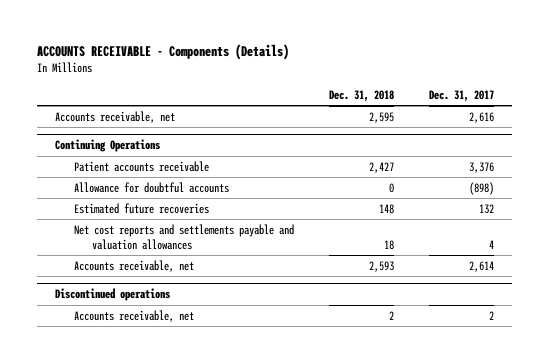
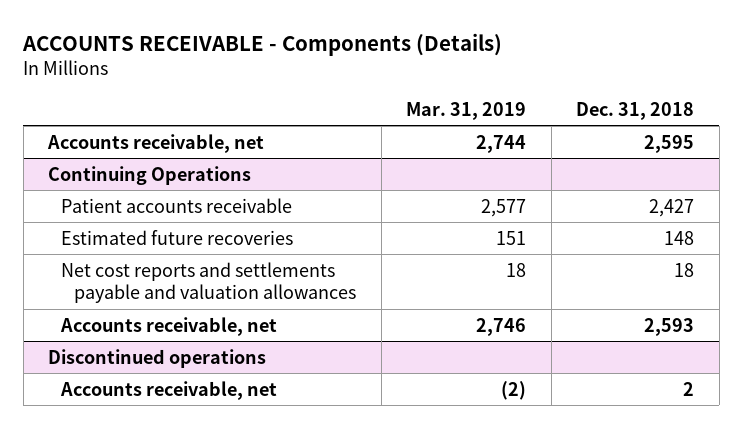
[429,89,495,102] Dec. 31, 2017 -> none
none -> [406,101,527,120] Mar. 31, 2019
[73,181,229,193] Allowance for doubtful accounts -> none

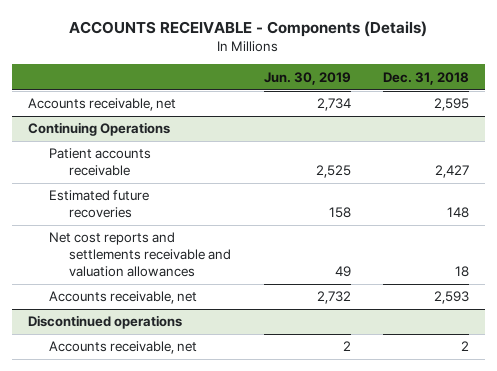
[406,101,527,120] Mar. 31, 2019 -> none
none -> [263,71,351,85] Jun. 30, 2019
[61,261,357,304] Net cost reports and settlements payable and valuation allowances -> [48,232,232,277] Net cost reports and settlements receivable and valuation allowances

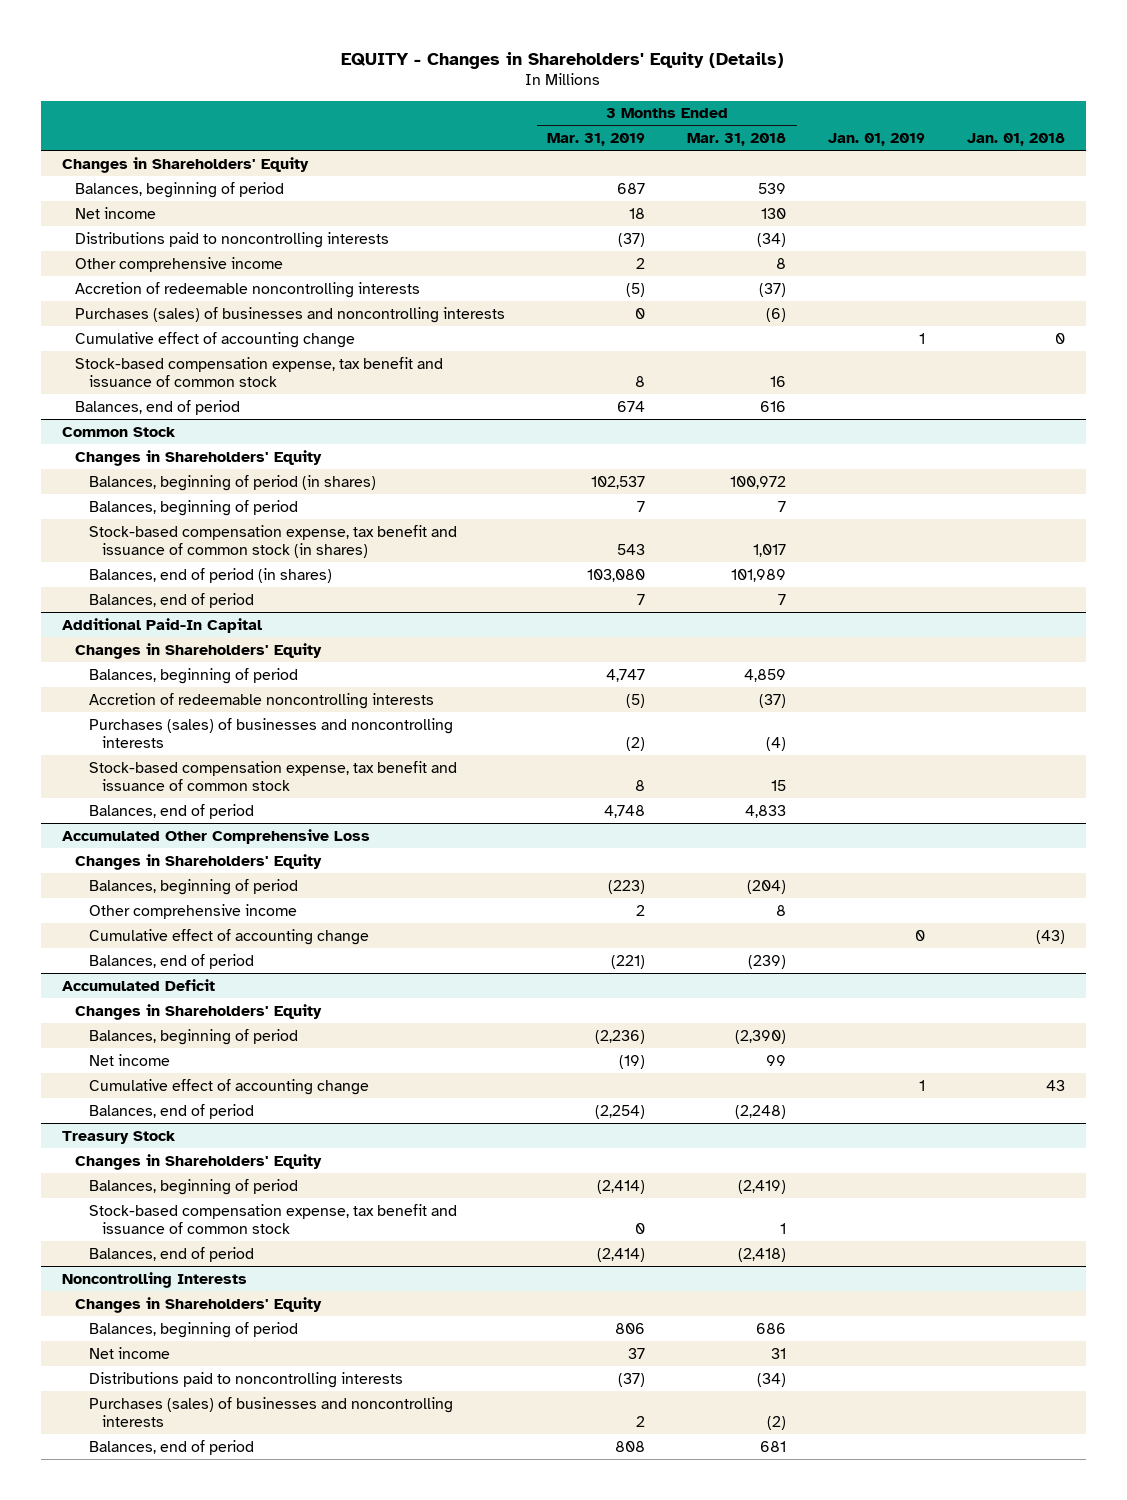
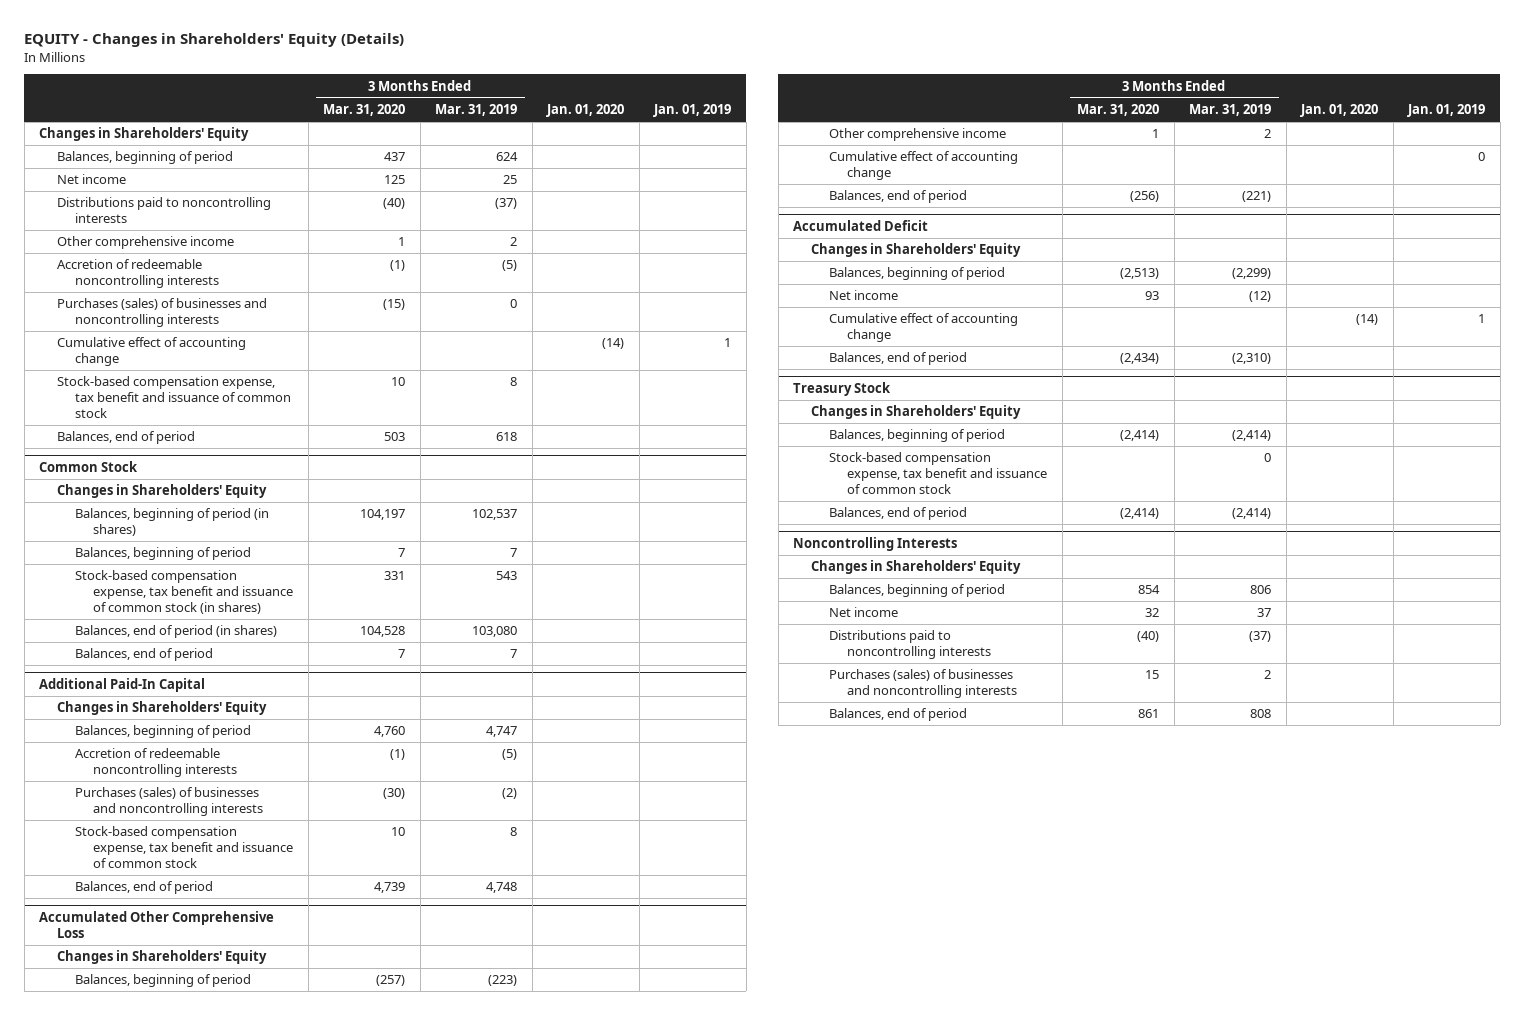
[687,132,787,146] Mar. 31, 2018 -> none
[966,132,1065,146] Jan. 01, 2018 -> none
none -> [323,104,406,117] Mar. 31, 2020
none -> [546,104,625,118] Jan. 01, 2020
[617,182,646,194] 687 -> [496,152,519,162] 624
[629,207,646,219] 18 -> [503,175,518,185] 25
[617,400,646,412] 674 -> [496,432,518,442] 618
[595,1029,646,1044] (2,236) -> [1232,268,1272,280] (2,299)
[619,1054,646,1069] (19) -> [1249,291,1272,303] (12)
[595,1104,646,1119] (2,254) -> [1232,353,1272,365] (2,310)

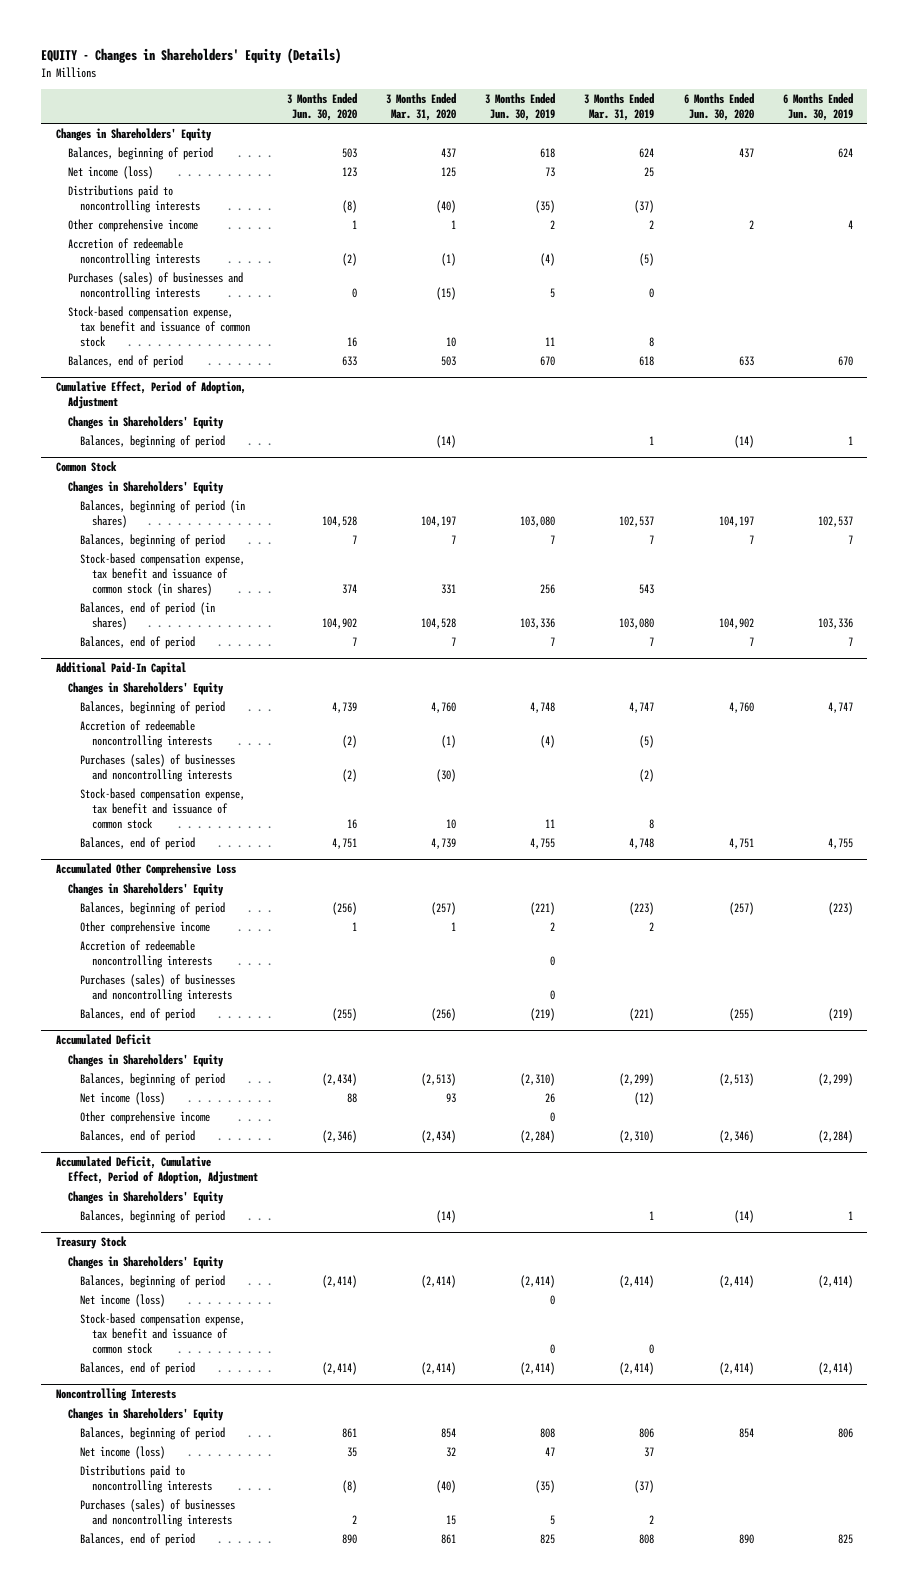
[546,104,625,118] Jan. 01, 2020 -> none
[653,104,732,118] Jan. 01, 2019 -> none
none -> [286,92,357,121] 3 Months Ended Jun. 30, 2020
none -> [485,92,556,121] 3 Months Ended Jun. 30, 2019
none -> [683,92,754,121] 6 Months Ended Jun. 30, 2020
none -> [782,92,853,121] 6 Months Ended Jun. 30, 2019
[57,174,127,185] Net income -> [67,165,153,179] Net income (loss)
[57,337,247,367] Cumulative effect of accounting change -> none
none -> [55,381,246,410] Cumulative Effect, Period of Adoption, Adjustment
none -> [67,415,224,429] Changes in Shareholders' Equity
none -> [79,434,225,448] Balances, beginning of period
[829,151,1019,181] Cumulative effect of accounting change -> none
none -> [79,939,212,968] Accretion of redeemable noncontrolling interests
none -> [79,973,235,1002] Purchases (sales) of businesses and noncontrolling interests
[829,313,1019,343] Cumulative effect of accounting change -> none
[829,290,899,301] Net income -> [79,1091,165,1105] Net income (loss)
none -> [79,1110,210,1124] Other comprehensive income
none -> [55,1156,258,1185] Accumulated Deficit, Cumulative Effect, Period of Adoption, Adjustment
none -> [67,1190,224,1204] Changes in Shareholders' Equity
none -> [79,1209,225,1223] Balances, beginning of period
none -> [79,1293,165,1307] Net income (loss)
[829,607,899,618] Net income -> [79,1445,165,1459] Net income (loss)

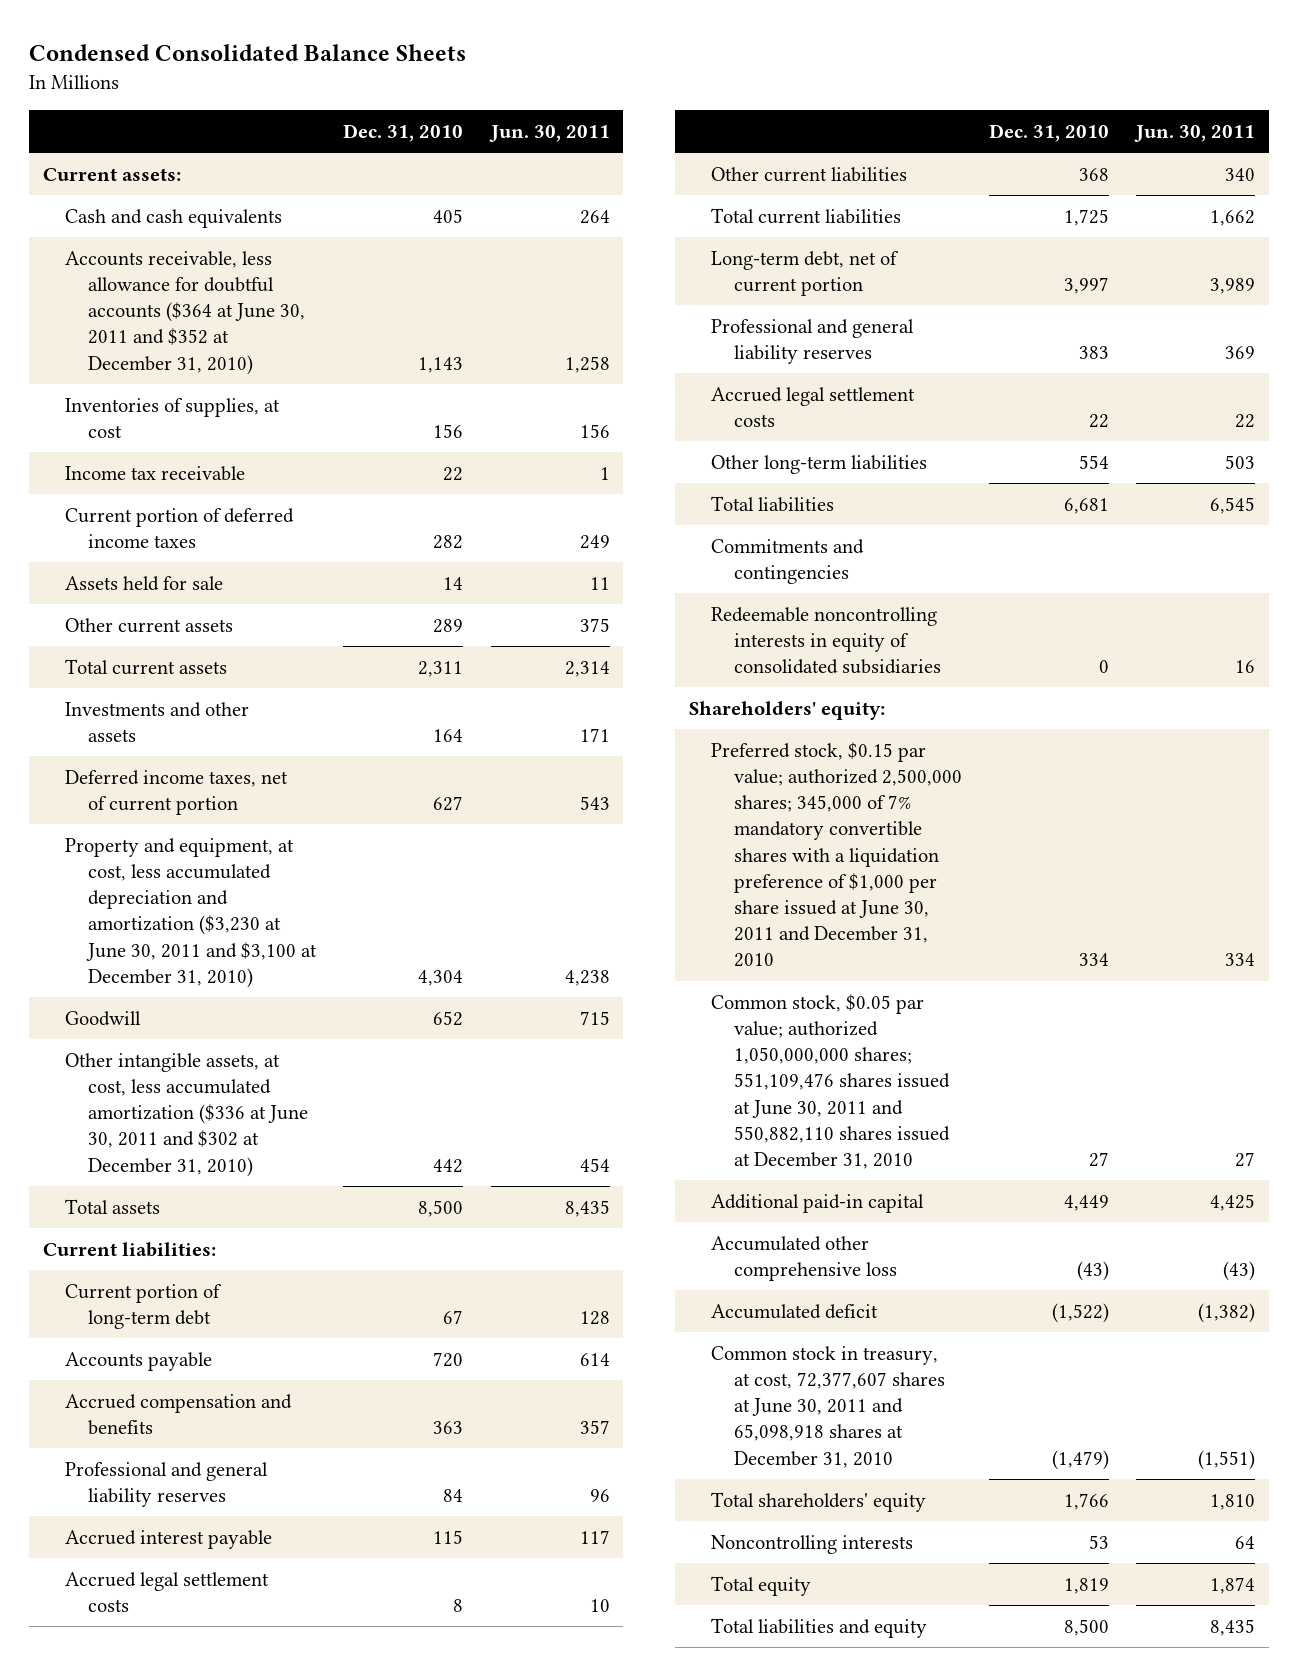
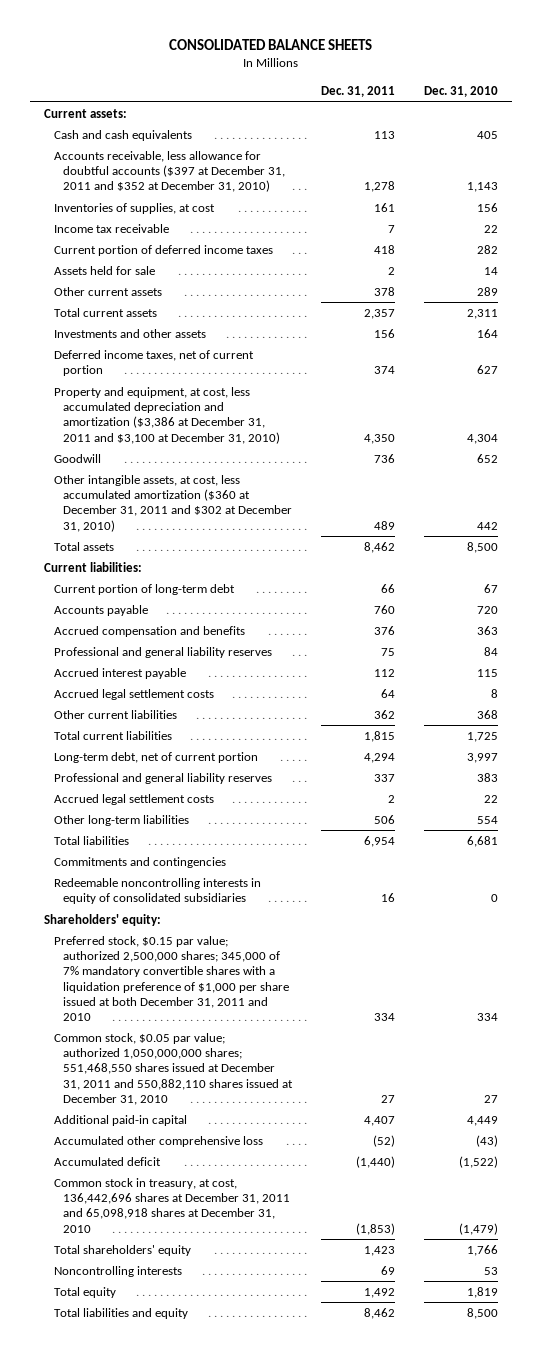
[29,44,467,62] Condensed Consolidated Balance Sheets -> [169,39,373,51] CONSOLIDATED BALANCE SHEETS
[488,124,610,142] Jun. 30, 2011 -> none
none -> [321,86,396,98] Dec. 31, 2011
[65,250,305,375] Accounts receivable, less allowance for doubtful accounts ($364 at June 30, 2011 and $352 at December 31, 2010) -> [53,150,286,193] Accounts receivable, less allowance for doubtful accounts ($397 at December 31, 2011 and $352 at December 31, 2010)
[65,837,317,988] Property and equipment, at cost, less accumulated depreciation and amortization ($3,230 at June 30, 2011 and $3,100 at December 31, 2010) -> [53,386,281,444] Property and equipment, at cost, less accumulated depreciation and amortization ($3,386 at December 31, 2011 and $3,100 at December 31, 2010)
[65,1052,308,1177] Other intangible assets, at cost, less accumulated amortization ($336 at June 30, 2011 and $302 at December 31, 2010) -> [53,474,293,532] Other intangible assets, at cost, less accumulated amortization ($360 at December 31, 2011 and $302 at December 31, 2010)
[711,741,962,968] Preferred stock, $0.15 par value; authorized 2,500,000 shares; 345,000 of 7% mandatory convertible shares with a liquidation preference of $1,000 per share issued at June 30, 2011 and December 31, 2010 -> [53,935,290,1021] Preferred stock, $0.15 par value; authorized 2,500,000 shares; 345,000 of 7% mandatory convertible shares with a liquidation preference of $1,000 per share issued at both December 31, 2011 and 2010
[711,993,950,1169] Common stock, $0.05 par value; authorized 1,050,000,000 shares; 551,109,476 shares issued at June 30, 2011 and 550,882,110 shares issued at December 31, 2010 -> [53,1032,294,1105] Common stock, $0.05 par value; authorized 1,050,000,000 shares; 551,468,550 shares issued at December 31, 2011 and 550,882,110 shares issued at December 31, 2010
[711,1345,945,1468] Common stock in treasury, at cost, 72,377,607 shares at June 30, 2011 and 65,098,918 shares at December 31, 2010 -> [53,1177,291,1233] Common stock in treasury, at cost, 136,442,696 shares at December 31, 2011 and 65,098,918 shares at December 31, 2010

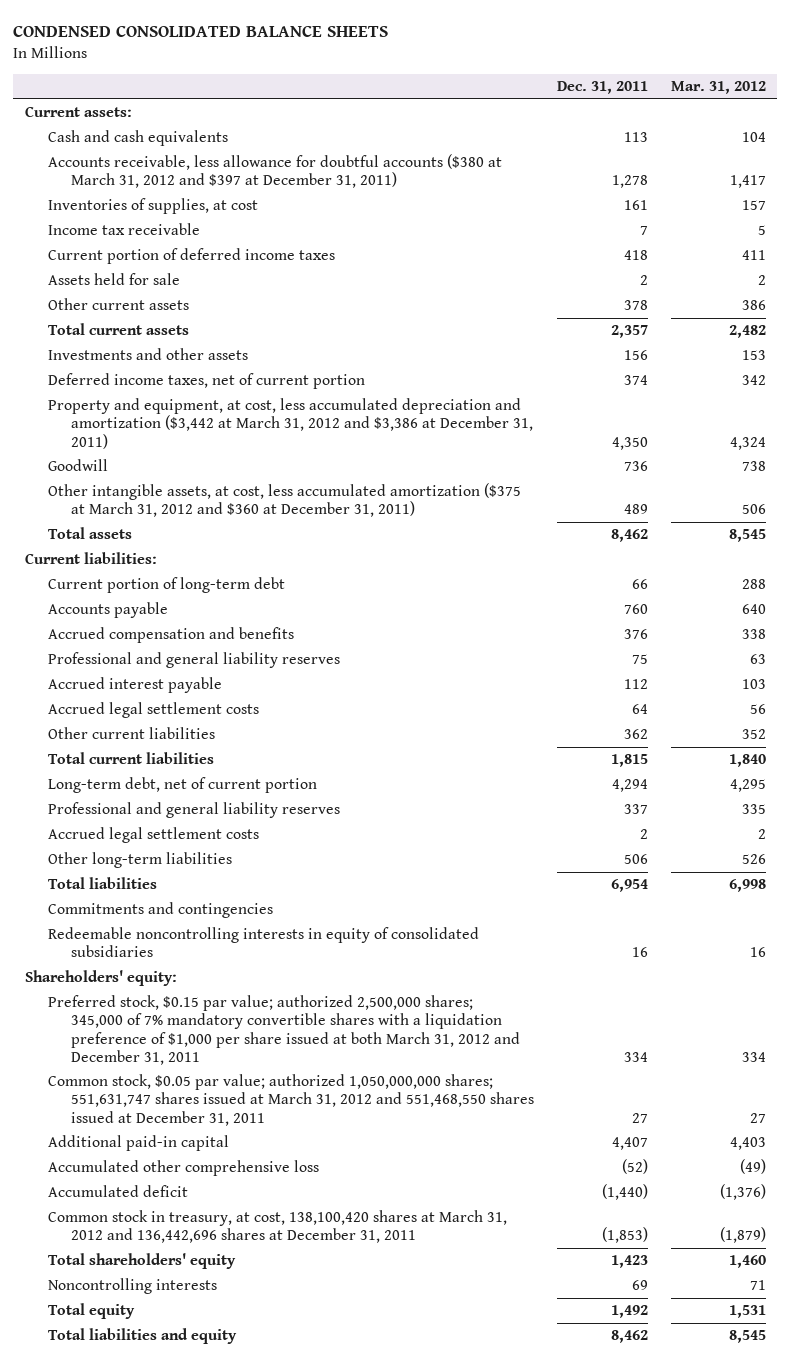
[169,39,373,51] CONSOLIDATED BALANCE SHEETS -> [13,26,389,38] CONDENSED CONSOLIDATED BALANCE SHEETS
[423,86,498,98] Dec. 31, 2010 -> none
none -> [670,80,766,94] Mar. 31, 2012
[53,150,286,193] Accounts receivable, less allowance for doubtful accounts ($397 at December 31, 2011 and $352 at December 31, 2010) -> [47,154,502,189] Accounts receivable, less allowance for doubtful accounts ($380 at March 31, 2012 and $397 at December 31, 2011)
[53,386,281,444] Property and equipment, at cost, less accumulated depreciation and amortization ($3,386 at December 31, 2011 and $3,100 at December 31, 2010) -> [47,398,534,449] Property and equipment, at cost, less accumulated depreciation and amortization ($3,442 at March 31, 2012 and $3,386 at December 31, 2011)
[53,474,293,532] Other intangible assets, at cost, less accumulated amortization ($360 at December 31, 2011 and $302 at December 31, 2010) -> [47,483,521,518] Other intangible assets, at cost, less accumulated amortization ($375 at March 31, 2012 and $360 at December 31, 2011)
[53,935,290,1021] Preferred stock, $0.15 par value; authorized 2,500,000 shares; 345,000 of 7% mandatory convertible shares with a liquidation preference of $1,000 per share issued at both December 31, 2011 and 2010 -> [47,995,521,1065] Preferred stock, $0.15 par value; authorized 2,500,000 shares; 345,000 of 7% mandatory convertible shares with a liquidation preference of $1,000 per share issued at both March 31, 2012 and December 31, 2011
[53,1032,294,1105] Common stock, $0.05 par value; authorized 1,050,000,000 shares; 551,468,550 shares issued at December 31, 2011 and 550,882,110 shares issued at December 31, 2010 -> [47,1074,535,1126] Common stock, $0.05 par value; authorized 1,050,000,000 shares; 551,631,747 shares issued at March 31, 2012 and 551,468,550 shares issued at December 31, 2011
[53,1177,291,1233] Common stock in treasury, at cost, 136,442,696 shares at December 31, 2011 and 65,098,918 shares at December 31, 2010 -> [47,1210,507,1244] Common stock in treasury, at cost, 138,100,420 shares at March 31, 2012 and 136,442,696 shares at December 31, 2011

